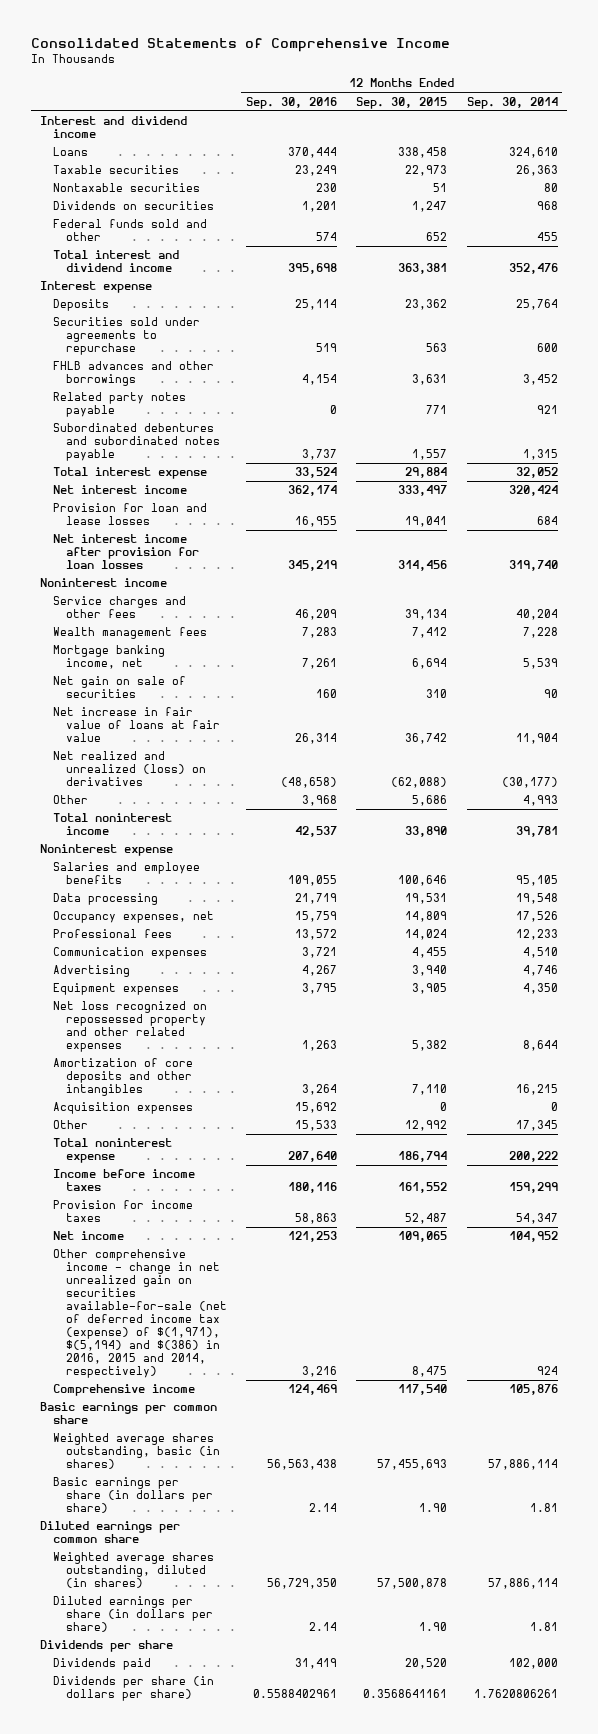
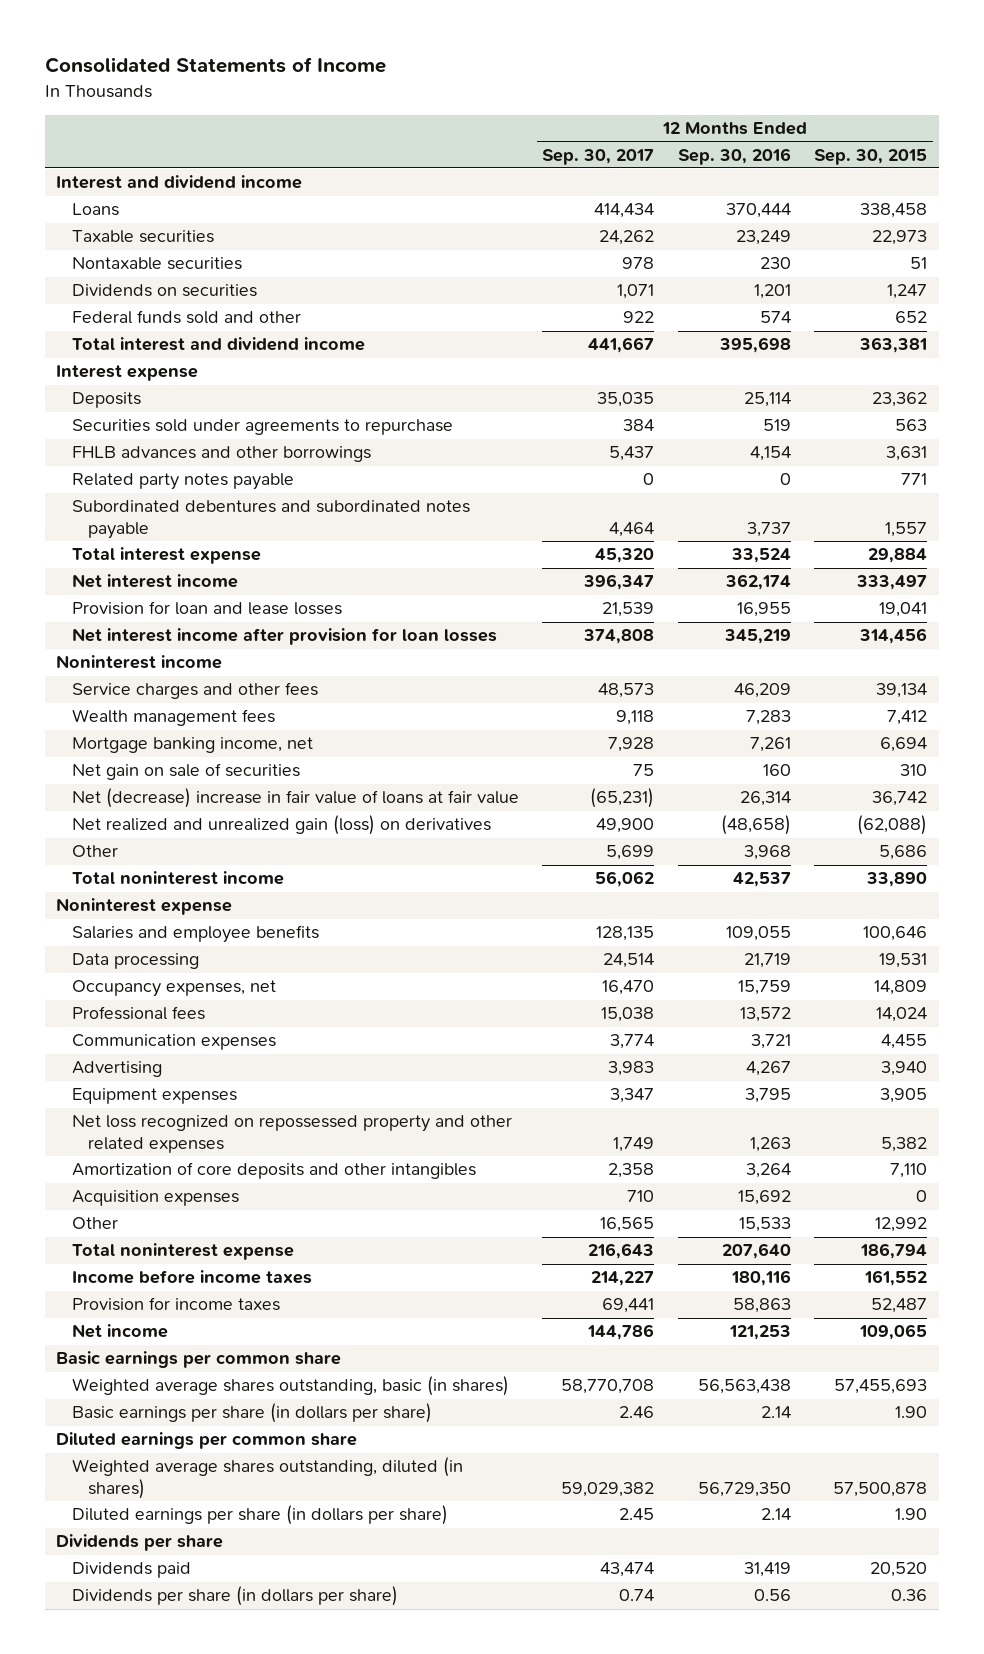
[30,37,450,52] Consolidated Statements of Comprehensive Income -> [44,57,386,74] Consolidated Statements of Income
[466,96,558,109] Sep. 30, 2014 -> none
none -> [542,148,655,165] Sep. 30, 2017
[52,707,220,743] Net increase in fair value of loans at fair value -> [71,788,519,809] Net (decrease) increase in fair value of loans at fair value
[52,751,206,787] Net realized and unrealized (loss) on derivatives -> [71,815,491,836] Net realized and unrealized gain (loss) on derivatives
[52,1249,227,1378] Other comprehensive income - change in net unrealized gain on securities available-for-sale (net of deferred income tax (expense) of $(1,971), $(5,194) and $(386) in 2016, 2015 and 2014, respectively) -> none
[52,1384,195,1397] Comprehensive income -> none
[252,1689,337,1699] 0.5588402961 -> [753,1589,791,1602] 0.56
[363,1689,448,1699] 0.3568641161 -> [891,1589,928,1602] 0.36

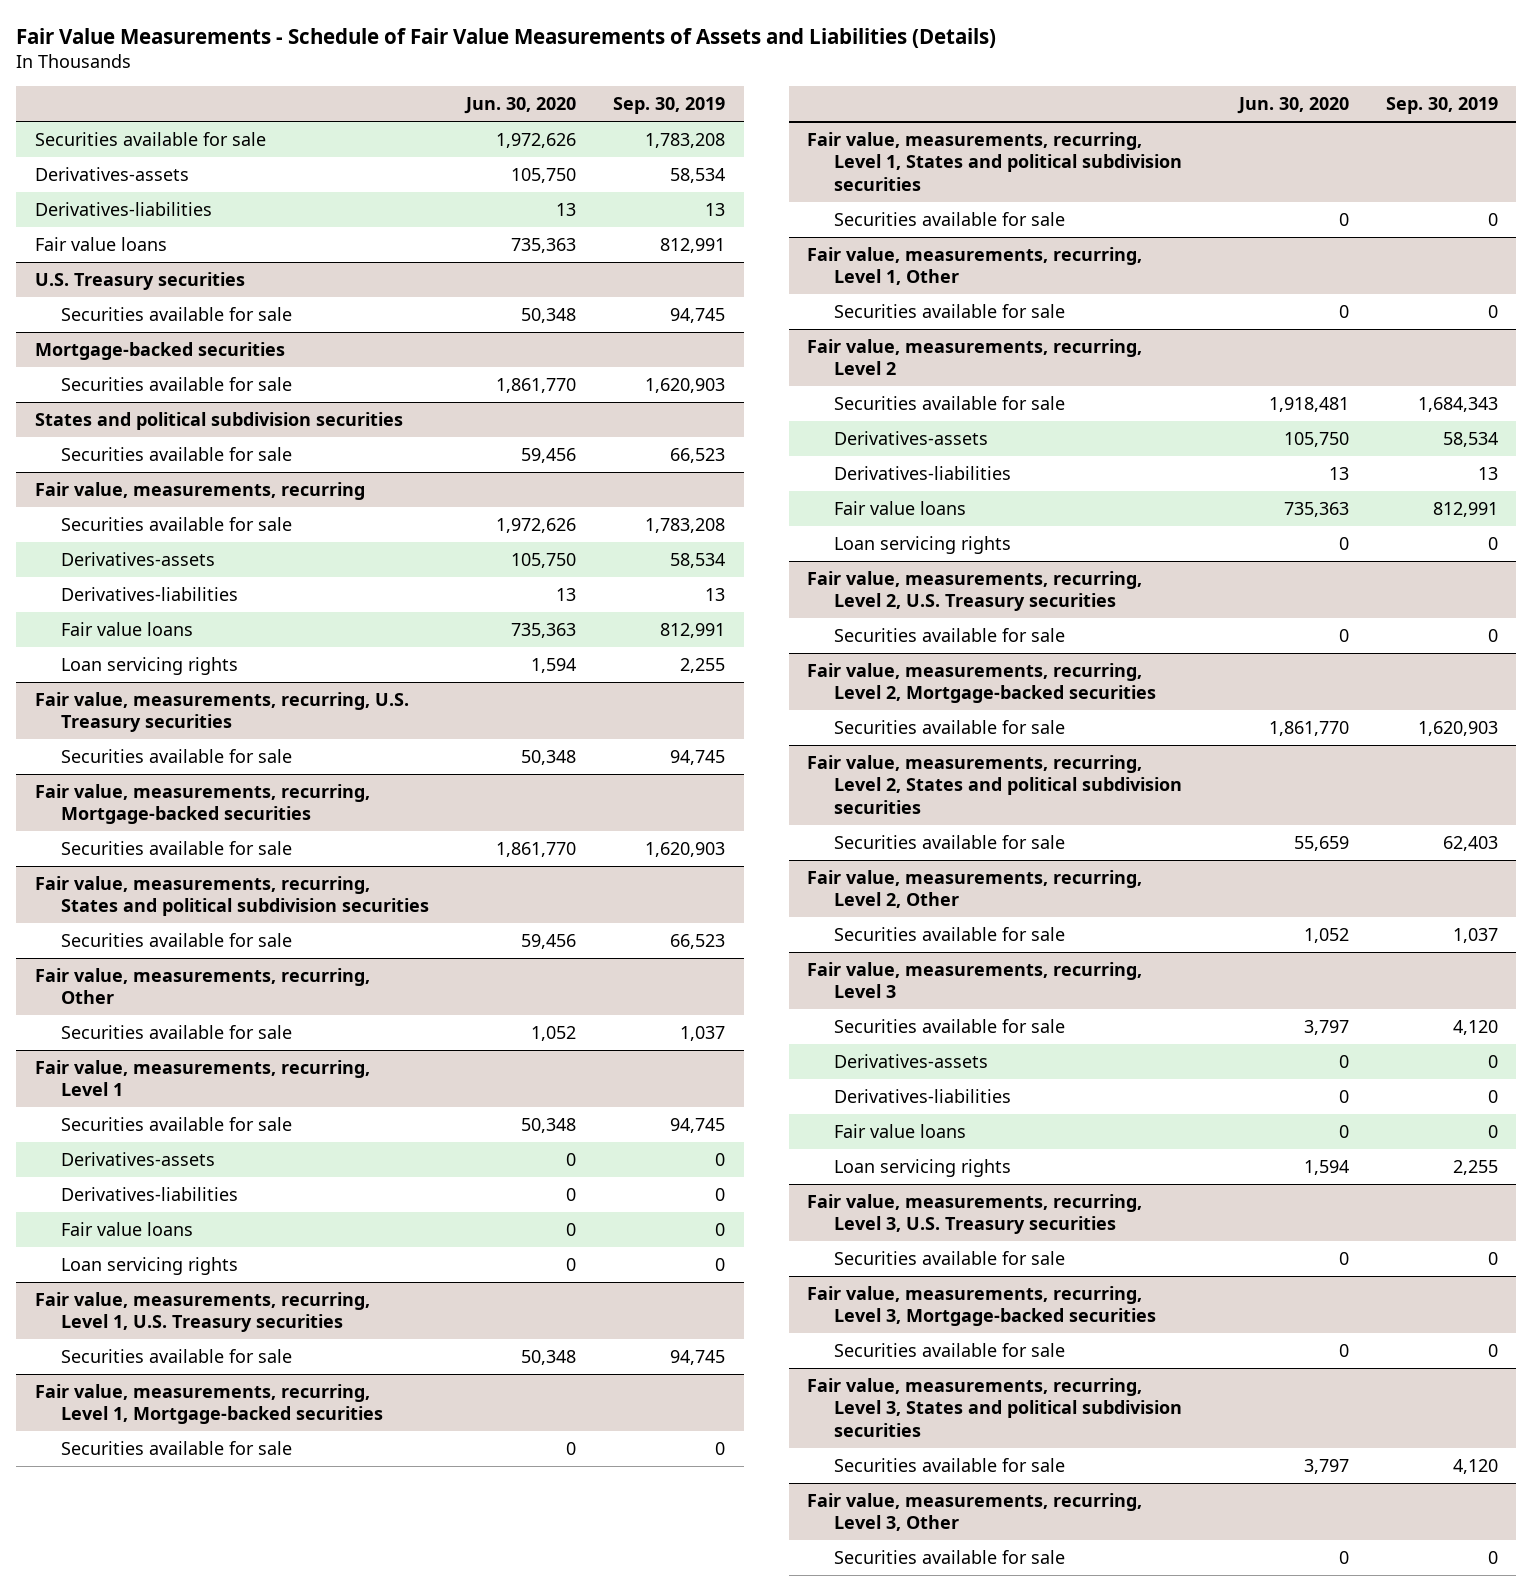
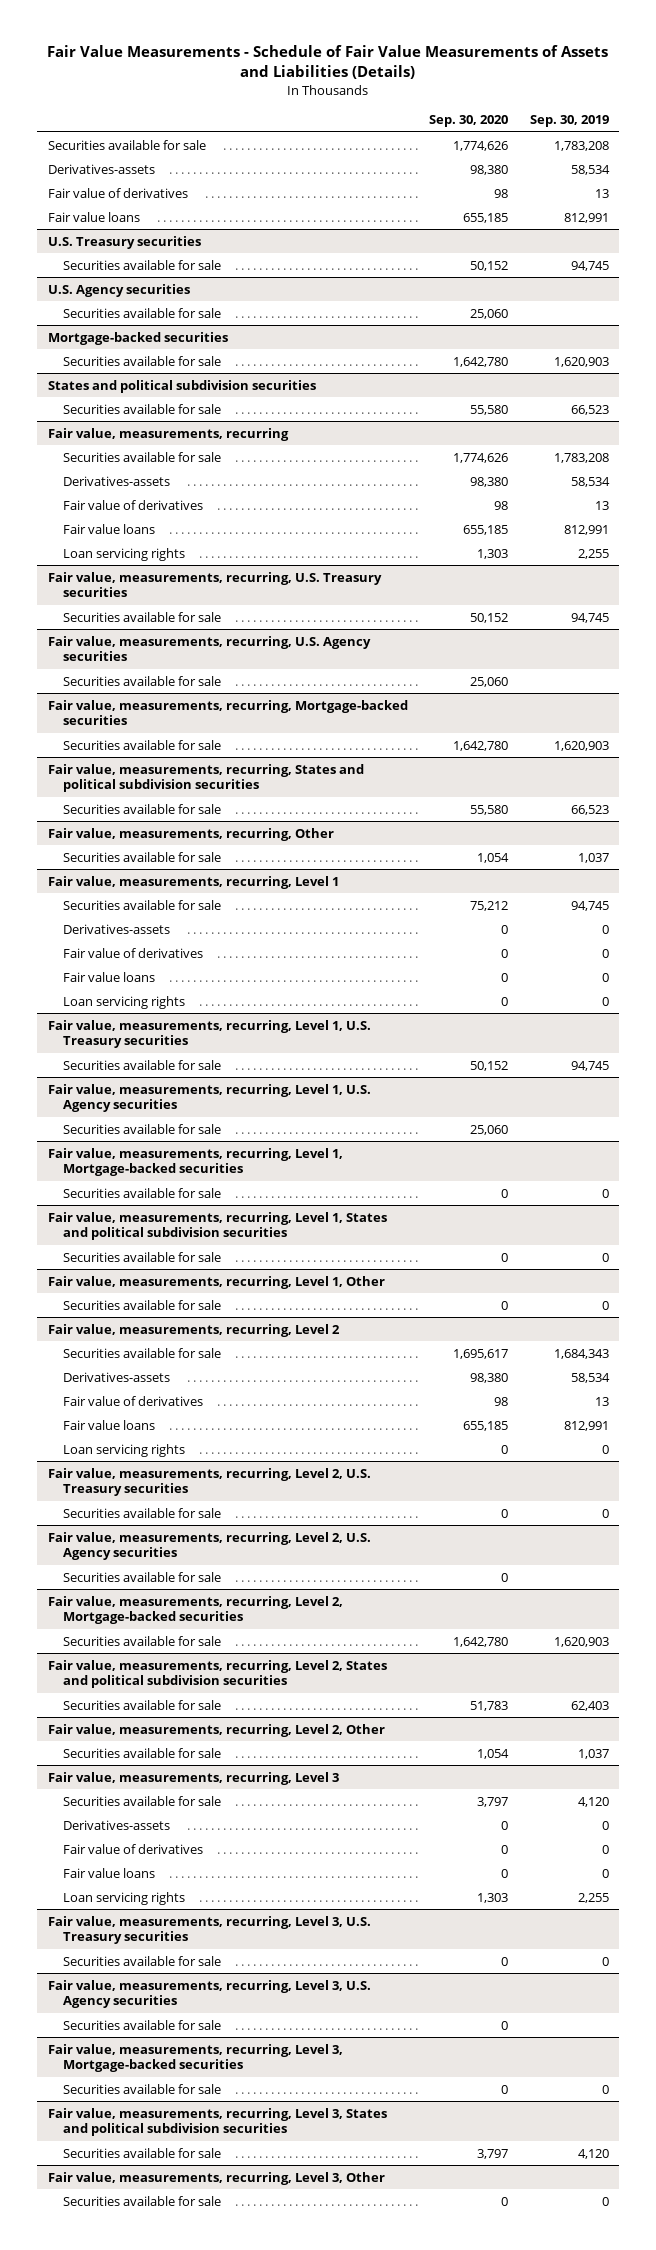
[464,97,577,115] Jun. 30, 2020 -> none
none -> [429,115,509,128] Sep. 30, 2020
[34,201,212,216] Derivatives-liabilities -> [47,187,188,198] Fair value of derivatives
none -> [47,283,190,297] U.S. Agency securities
none -> [63,307,222,318] Securities available for sale
[61,586,239,601] Derivatives-liabilities -> [63,499,204,510] Fair value of derivatives
none -> [47,635,371,662] Fair value, measurements, recurring, U.S. Agency securities
none -> [63,675,222,686] Securities available for sale
[61,1186,239,1201] Derivatives-liabilities -> [63,947,204,958] Fair value of derivatives
none -> [47,1083,371,1113] Fair value, measurements, recurring, Level 1, U.S. Agency securities
none -> [63,1123,222,1134] Securities available for sale
[833,465,1011,480] Derivatives-liabilities -> [63,1395,204,1406] Fair value of derivatives
none -> [47,1531,371,1561] Fair value, measurements, recurring, Level 2, U.S. Agency securities
none -> [63,1571,222,1582] Securities available for sale
[833,1088,1011,1103] Derivatives-liabilities -> [63,1843,204,1854] Fair value of derivatives
none -> [47,1979,371,2009] Fair value, measurements, recurring, Level 3, U.S. Agency securities
none -> [63,2019,222,2030] Securities available for sale

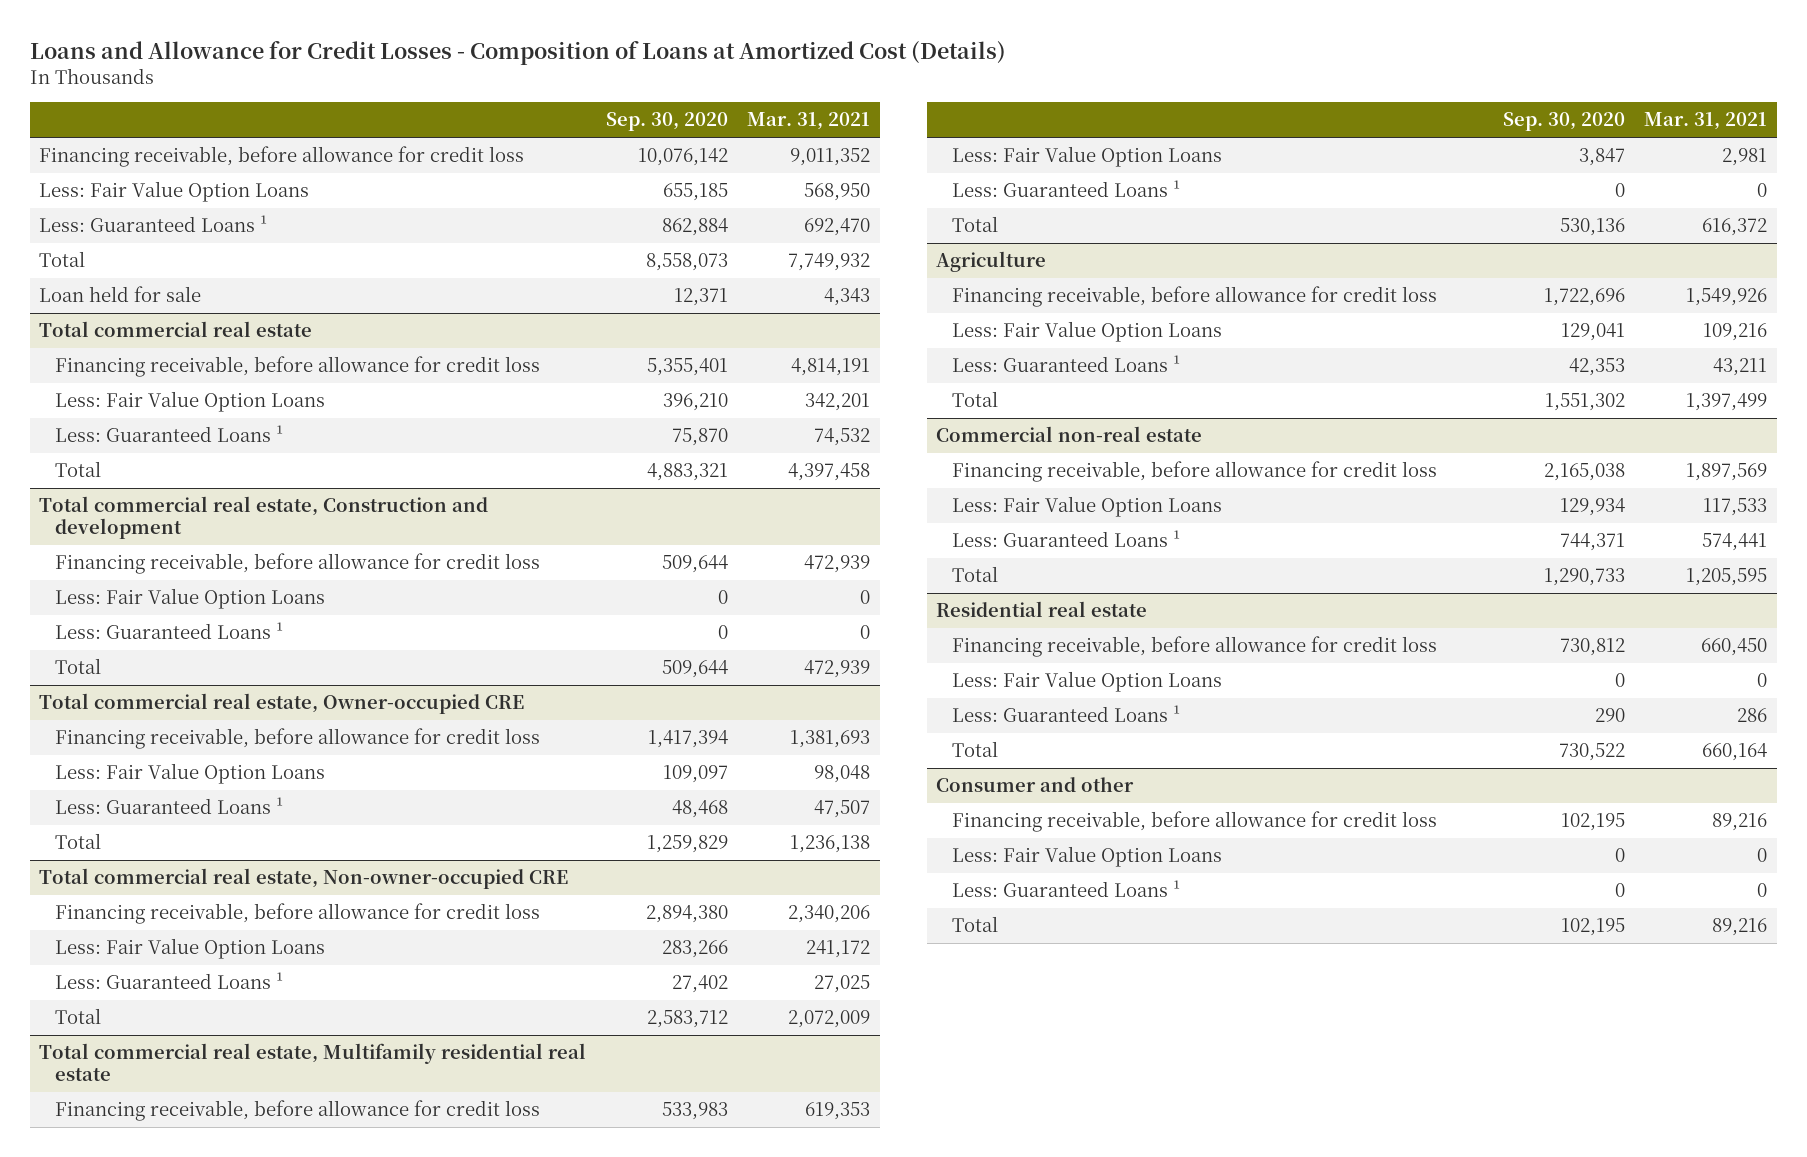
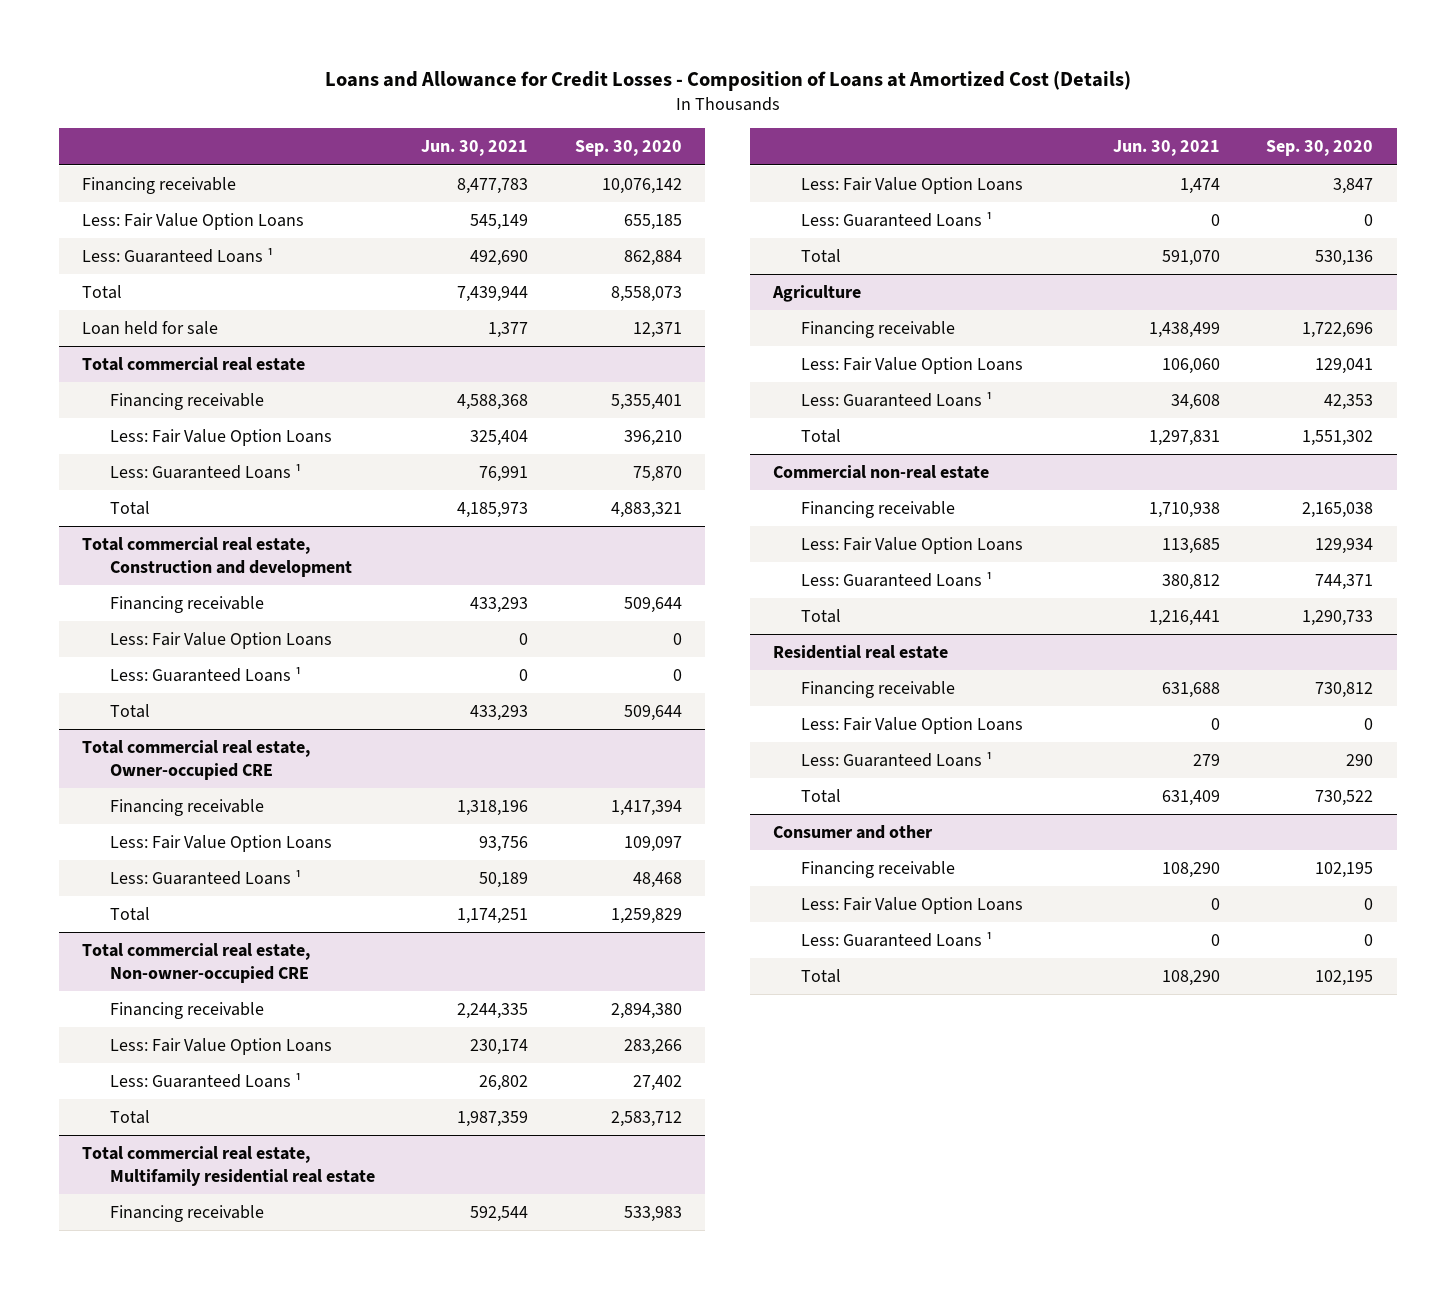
[747,112,871,131] Mar. 31, 2021 -> none
none -> [421,140,529,157] Jun. 30, 2021
[39,146,525,168] Financing receivable, before allowance for credit loss -> [81,177,236,195] Financing receivable
[55,356,541,378] Financing receivable, before allowance for credit loss -> [109,393,264,411] Financing receivable
[55,553,541,575] Financing receivable, before allowance for credit loss -> [109,596,264,614] Financing receivable
[55,728,541,750] Financing receivable, before allowance for credit loss -> [109,799,264,817] Financing receivable
[55,903,541,925] Financing receivable, before allowance for credit loss -> [109,1002,264,1020] Financing receivable
[55,1100,541,1122] Financing receivable, before allowance for credit loss -> [109,1205,264,1223] Financing receivable
[951,286,1437,308] Financing receivable, before allowance for credit loss -> [801,321,956,339] Financing receivable
[951,461,1437,483] Financing receivable, before allowance for credit loss -> [801,501,956,519] Financing receivable
[951,636,1437,658] Financing receivable, before allowance for credit loss -> [801,681,956,699] Financing receivable
[951,811,1437,833] Financing receivable, before allowance for credit loss -> [801,861,956,879] Financing receivable

